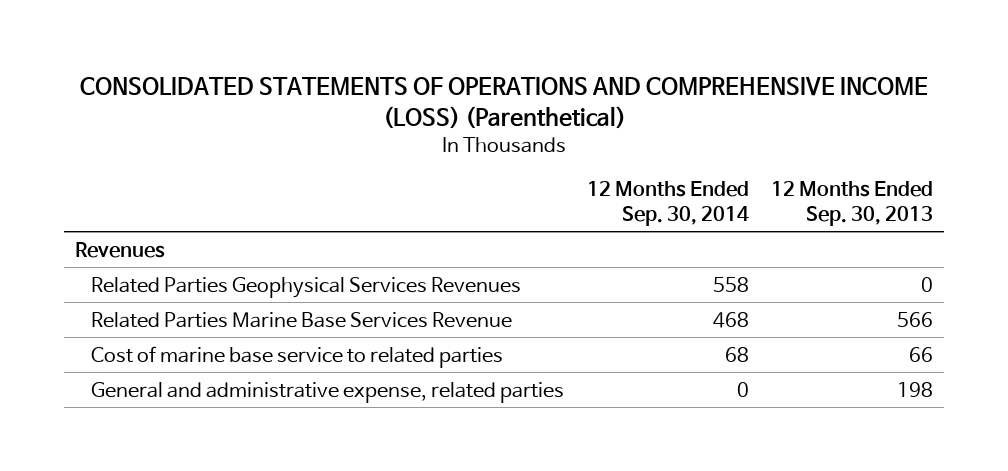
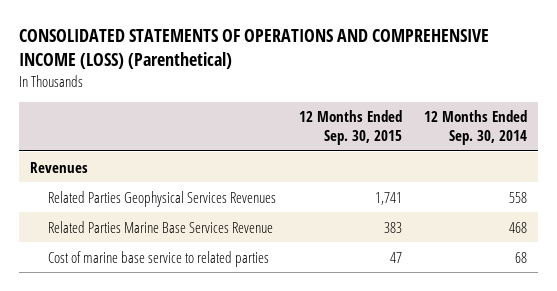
[770,180,933,227] 12 Months Ended Sep. 30, 2013 -> none
none -> [298,110,402,146] 12 Months Ended Sep. 30, 2015
[91,381,565,403] General and administrative expense, related parties -> none

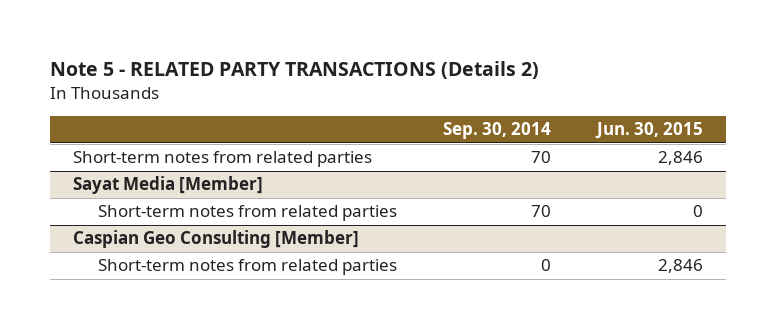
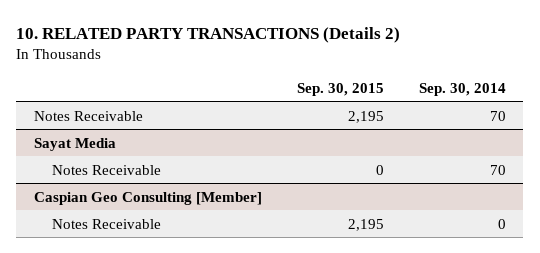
[50,61,540,80] Note 5 - RELATED PARTY TRANSACTIONS (Details 2) -> [16,27,401,44] 10. RELATED PARTY TRANSACTIONS (Details 2)
[594,122,703,140] Jun. 30, 2015 -> none
none -> [296,82,384,96] Sep. 30, 2015
[73,151,373,168] Short-term notes from related parties -> none
[98,205,398,222] Short-term notes from related parties -> none
none -> [33,110,143,121] Notes Receivable
[73,176,264,195] Sayat Media [Member] -> [33,137,116,151] Sayat Media
none -> [52,164,162,175] Notes Receivable
[98,259,398,276] Short-term notes from related parties -> none
none -> [52,218,162,229] Notes Receivable

